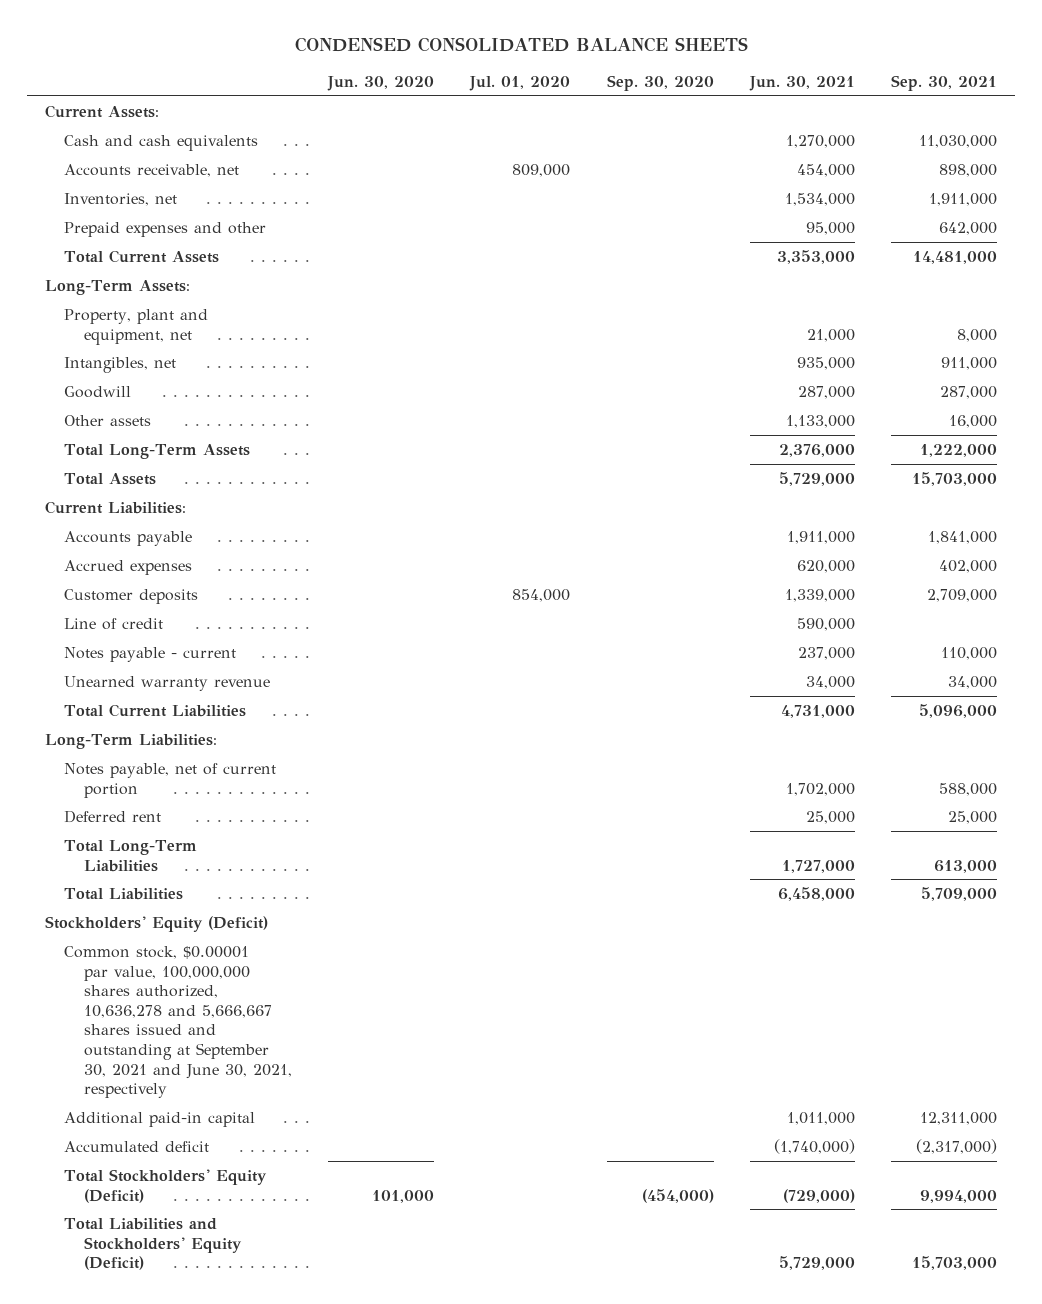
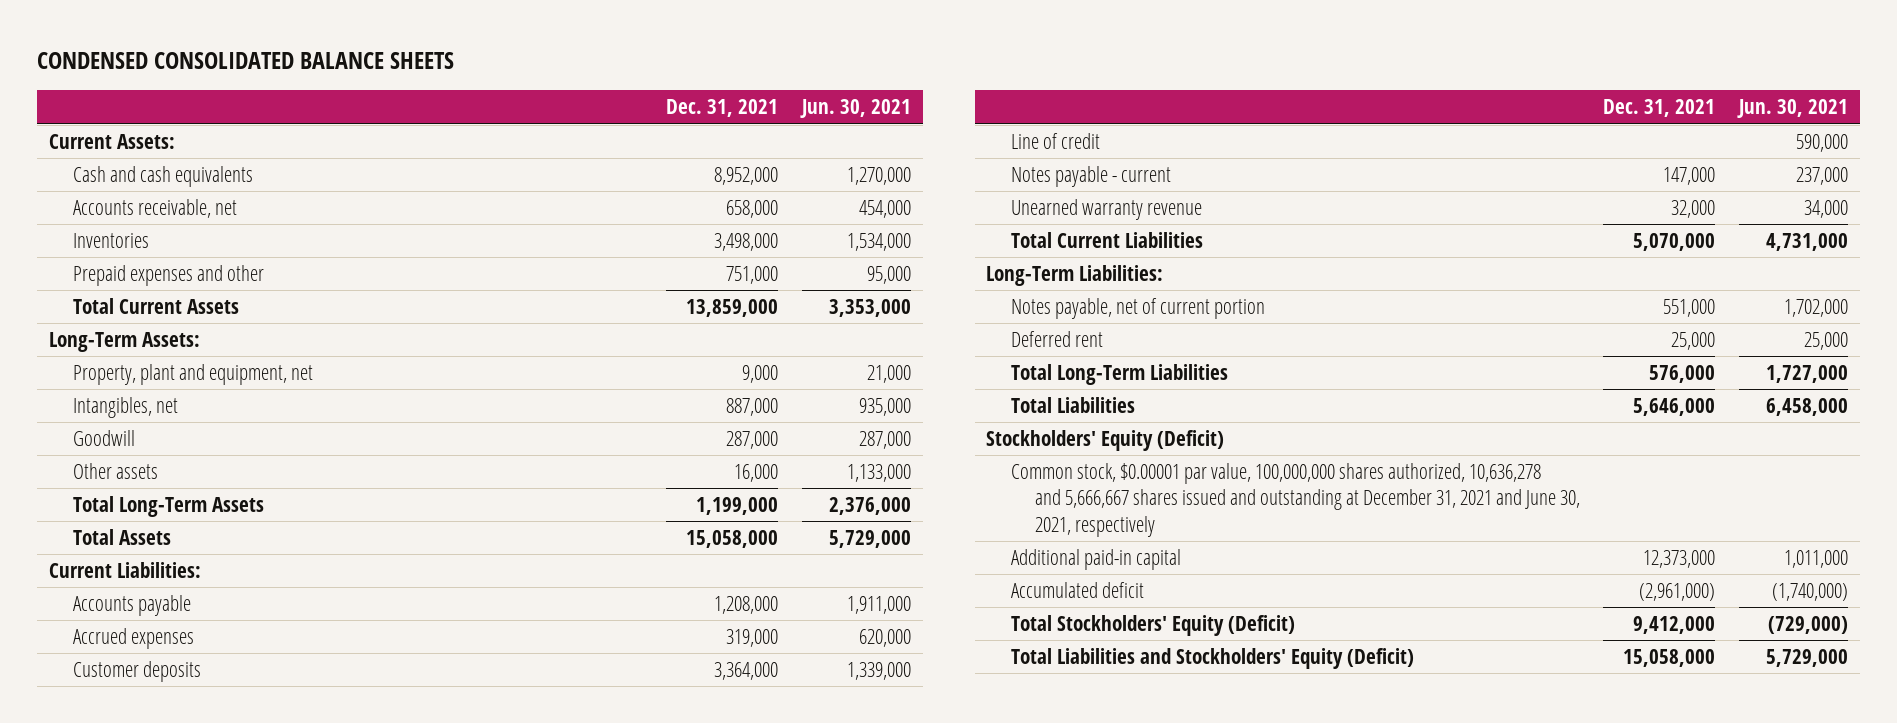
[327,75,435,91] Jun. 30, 2020 -> none
[469,75,571,91] Jul. 01, 2020 -> none
[606,74,714,91] Sep. 30, 2020 -> none
[890,74,997,91] Sep. 30, 2021 -> none
none -> [666,99,779,118] Dec. 31, 2021
[64,192,178,206] Inventories, net -> [73,233,150,249] Inventories
[64,945,293,1099] Common stock, $0.00001 par value, 100,000,000 shares authorized, 10,636,278 and 5,666,667 shares issued and outstanding at September 30, 2021 and June 30, 2021, respectively -> [1010,463,1580,537] Common stock, $0.00001 par value, 100,000,000 shares authorized, 10,636,278 and 5,666,667 shares issued and outstanding at December 31, 2021 and June 30, 2021, respectively

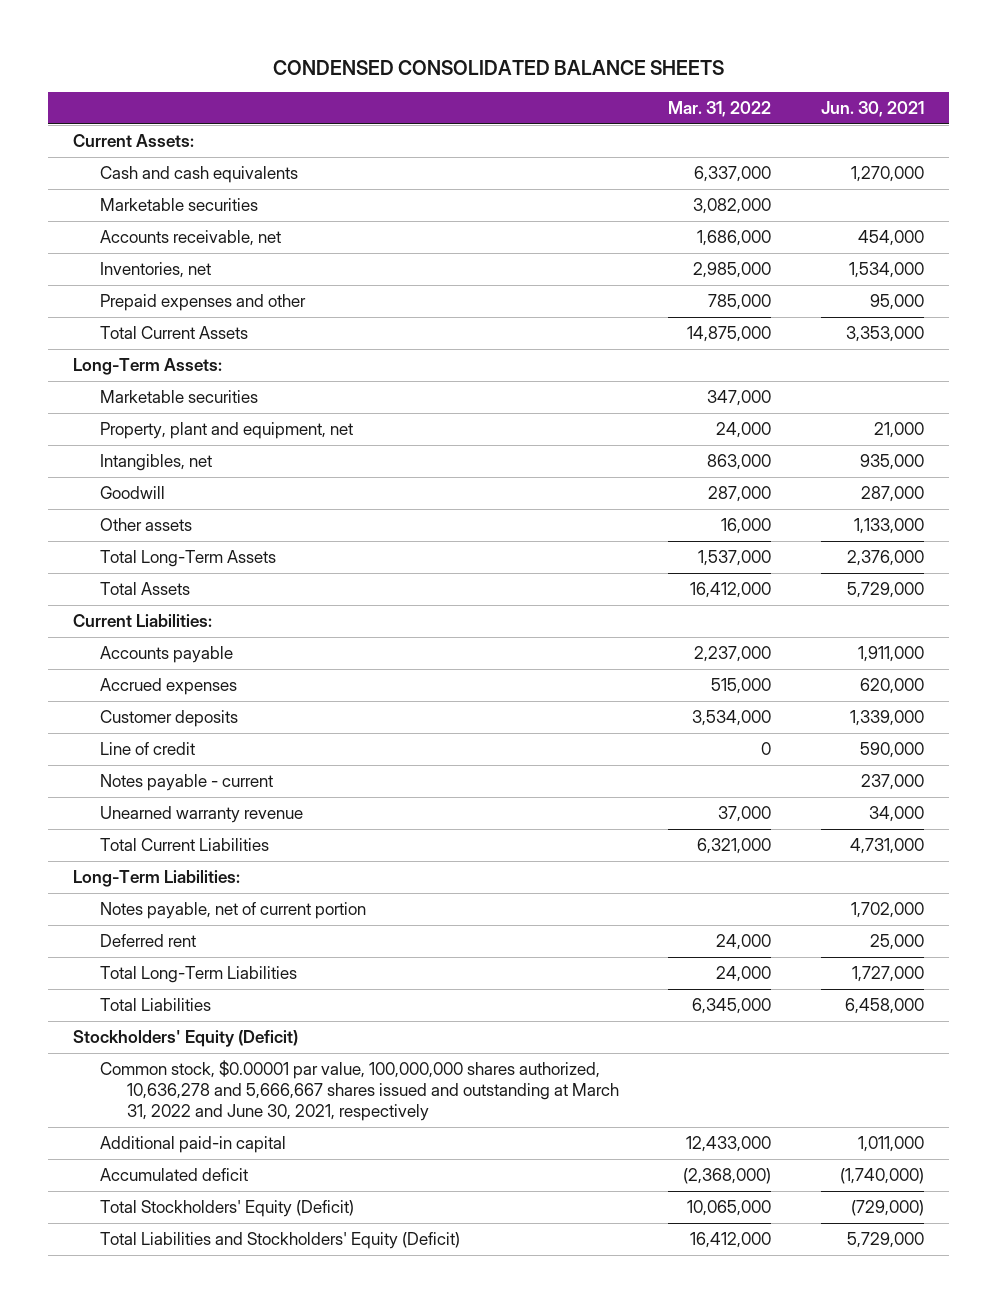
[666,99,779,118] Dec. 31, 2021 -> none
none -> [668,100,772,117] Mar. 31, 2022
none -> [99,198,258,212] Marketable securities
[73,233,150,249] Inventories -> [99,262,211,279] Inventories, net
none -> [99,390,258,404] Marketable securities
[1010,463,1580,537] Common stock, $0.00001 par value, 100,000,000 shares authorized, 10,636,278 and 5,666,667 shares issued and outstanding at December 31, 2021 and June 30, 2021, respectively -> [99,1060,619,1122] Common stock, $0.00001 par value, 100,000,000 shares authorized, 10,636,278 and 5,666,667 shares issued and outstanding at March 31, 2022 and June 30, 2021, respectively

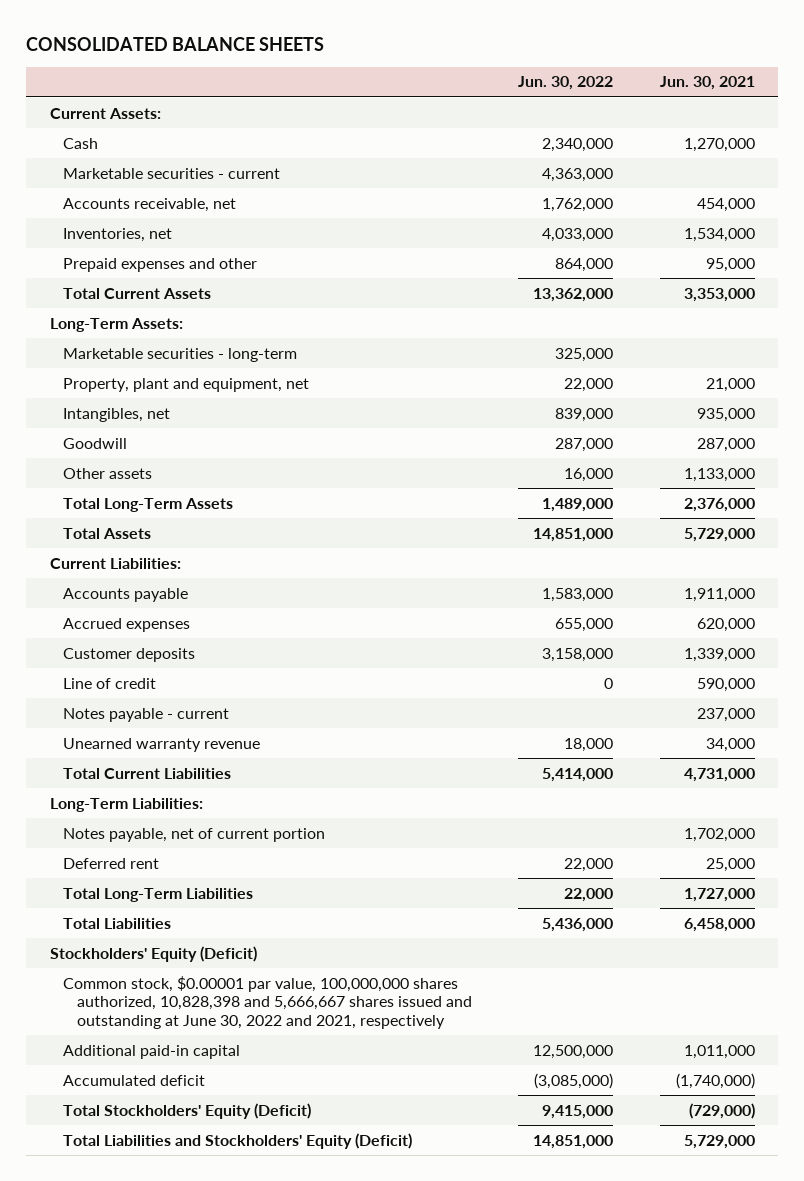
[272,59,724,75] CONDENSED CONSOLIDATED BALANCE SHEETS -> [26,36,325,51] CONSOLIDATED BALANCE SHEETS
[668,100,772,117] Mar. 31, 2022 -> none
none -> [518,76,614,91] Jun. 30, 2022
[99,166,298,184] Cash and cash equivalents -> [63,137,99,149] Cash
[99,198,258,212] Marketable securities -> [63,167,281,179] Marketable securities - current
[99,390,258,404] Marketable securities -> [63,347,298,362] Marketable securities - long-term
[99,1060,619,1122] Common stock, $0.00001 par value, 100,000,000 shares authorized, 10,636,278 and 5,666,667 shares issued and outstanding at March 31, 2022 and June 30, 2021, respectively -> [63,975,472,1029] Common stock, $0.00001 par value, 100,000,000 shares authorized, 10,828,398 and 5,666,667 shares issued and outstanding at June 30, 2022 and 2021, respectively

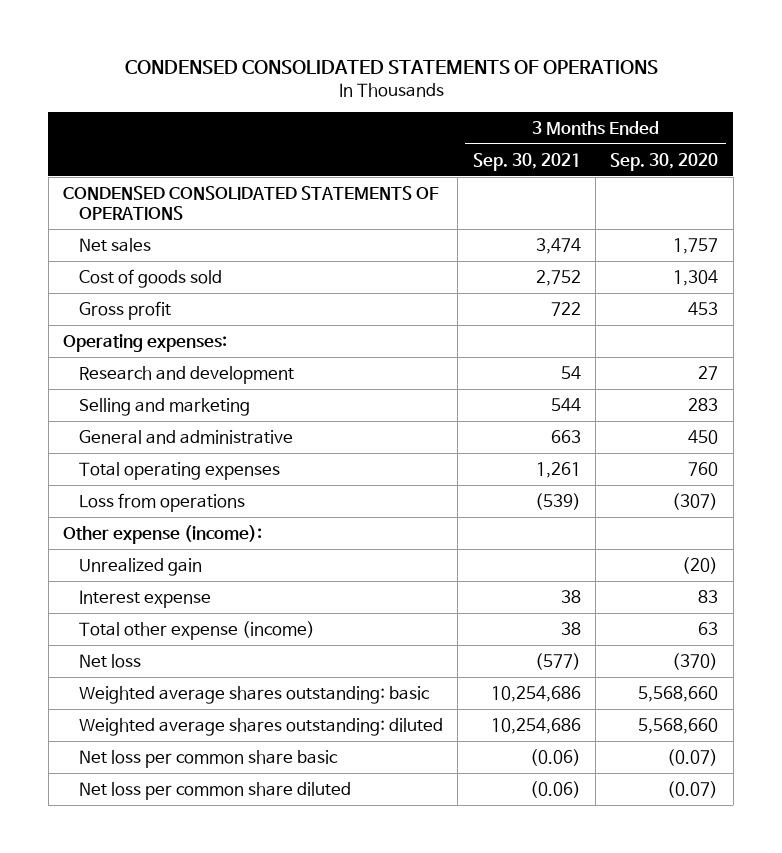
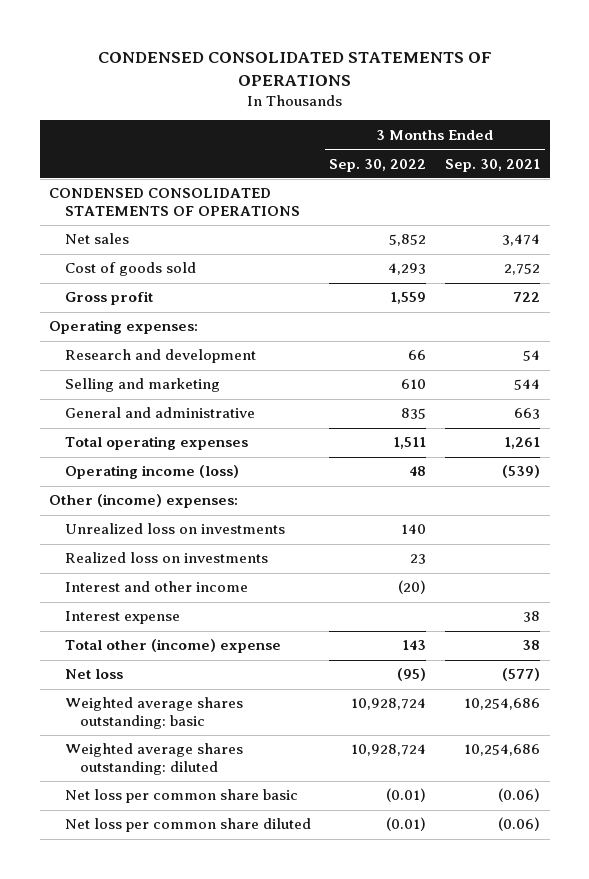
[610,152,719,171] Sep. 30, 2020 -> none
none -> [329,158,427,172] Sep. 30, 2022
[78,492,245,512] Loss from operations -> [64,465,239,480] Operating income (loss)
[63,524,263,544] Other expense (income): -> [49,494,239,509] Other (income) expenses:
[78,557,202,576] Unrealized gain -> [64,523,285,535] Unrealized loss on investments
none -> [64,552,268,564] Realized loss on investments
none -> [64,581,248,593] Interest and other income
[78,620,315,640] Total other expense (income) -> [64,639,281,654] Total other (income) expense

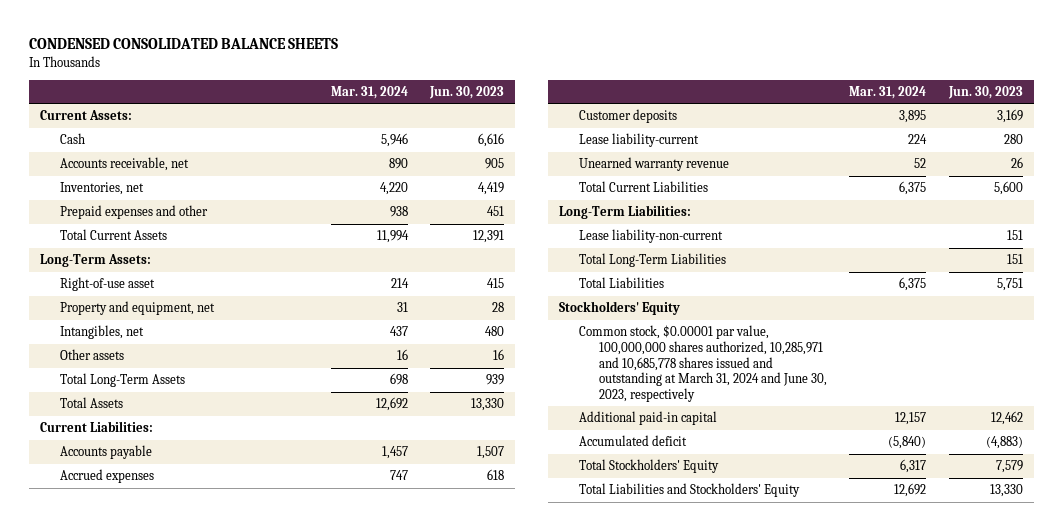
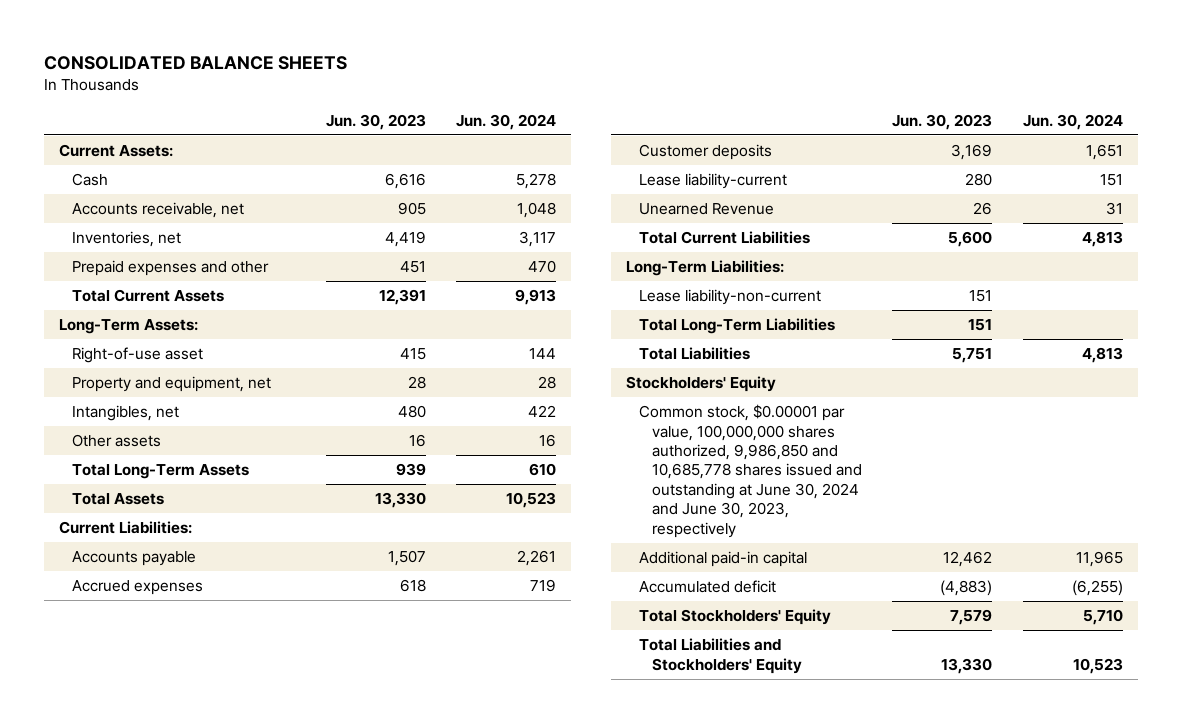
[28,37,338,49] CONDENSED CONSOLIDATED BALANCE SHEETS -> [44,55,348,70] CONSOLIDATED BALANCE SHEETS
[330,85,408,99] Mar. 31, 2024 -> none
none -> [456,113,557,130] Jun. 30, 2024
[578,157,729,172] Unearned warranty revenue -> [638,203,774,216] Unearned Revenue
[578,325,828,402] Common stock, $0.00001 par value, 100,000,000 shares authorized, 10,285,971 and 10,685,778 shares issued and outstanding at March 31, 2024 and June 30, 2023, respectively -> [638,404,862,538] Common stock, $0.00001 par value, 100,000,000 shares authorized, 9,986,850 and 10,685,778 shares issued and outstanding at June 30, 2024 and June 30, 2023, respectively

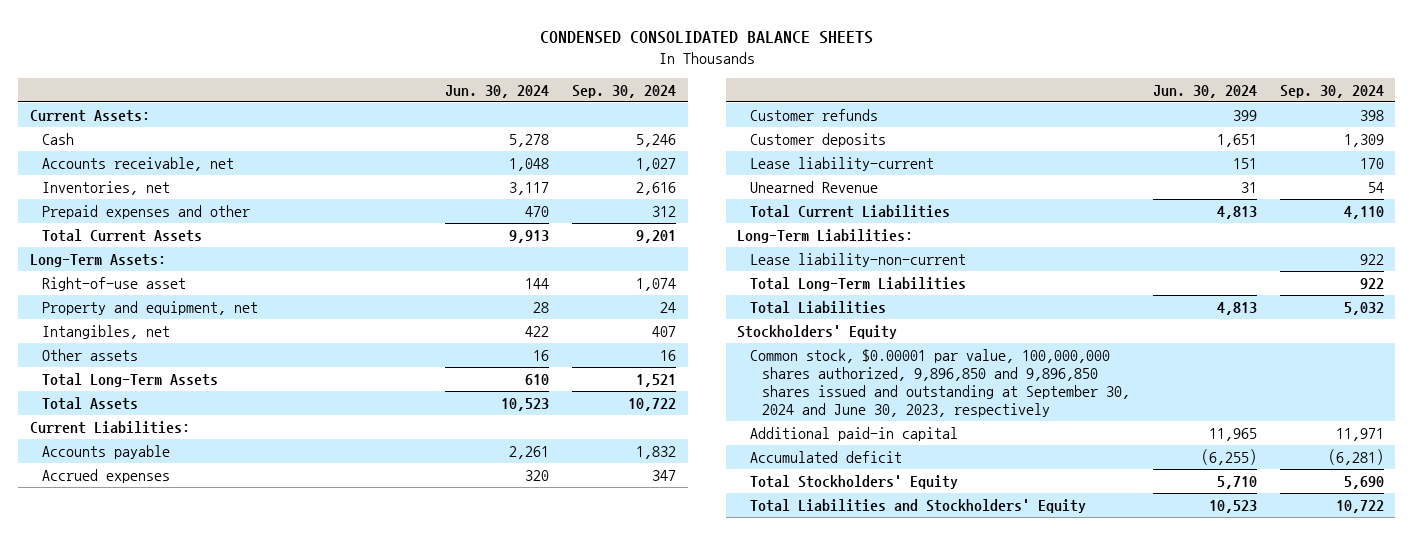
[44,55,348,70] CONSOLIDATED BALANCE SHEETS -> [539,30,873,44] CONDENSED CONSOLIDATED BALANCE SHEETS
[325,113,426,130] Jun. 30, 2023 -> none
none -> [572,84,677,98] Sep. 30, 2024
[530,579,557,593] 719 -> [525,469,550,481] 320
none -> [749,108,878,121] Customer refunds
[638,404,862,538] Common stock, $0.00001 par value, 100,000,000 shares authorized, 9,986,850 and 10,685,778 shares issued and outstanding at June 30, 2024 and June 30, 2023, respectively -> [749,348,1131,418] Common stock, $0.00001 par value, 100,000,000 shares authorized, 9,896,850 and 9,896,850 shares issued and outstanding at September 30, 2024 and June 30, 2023, respectively

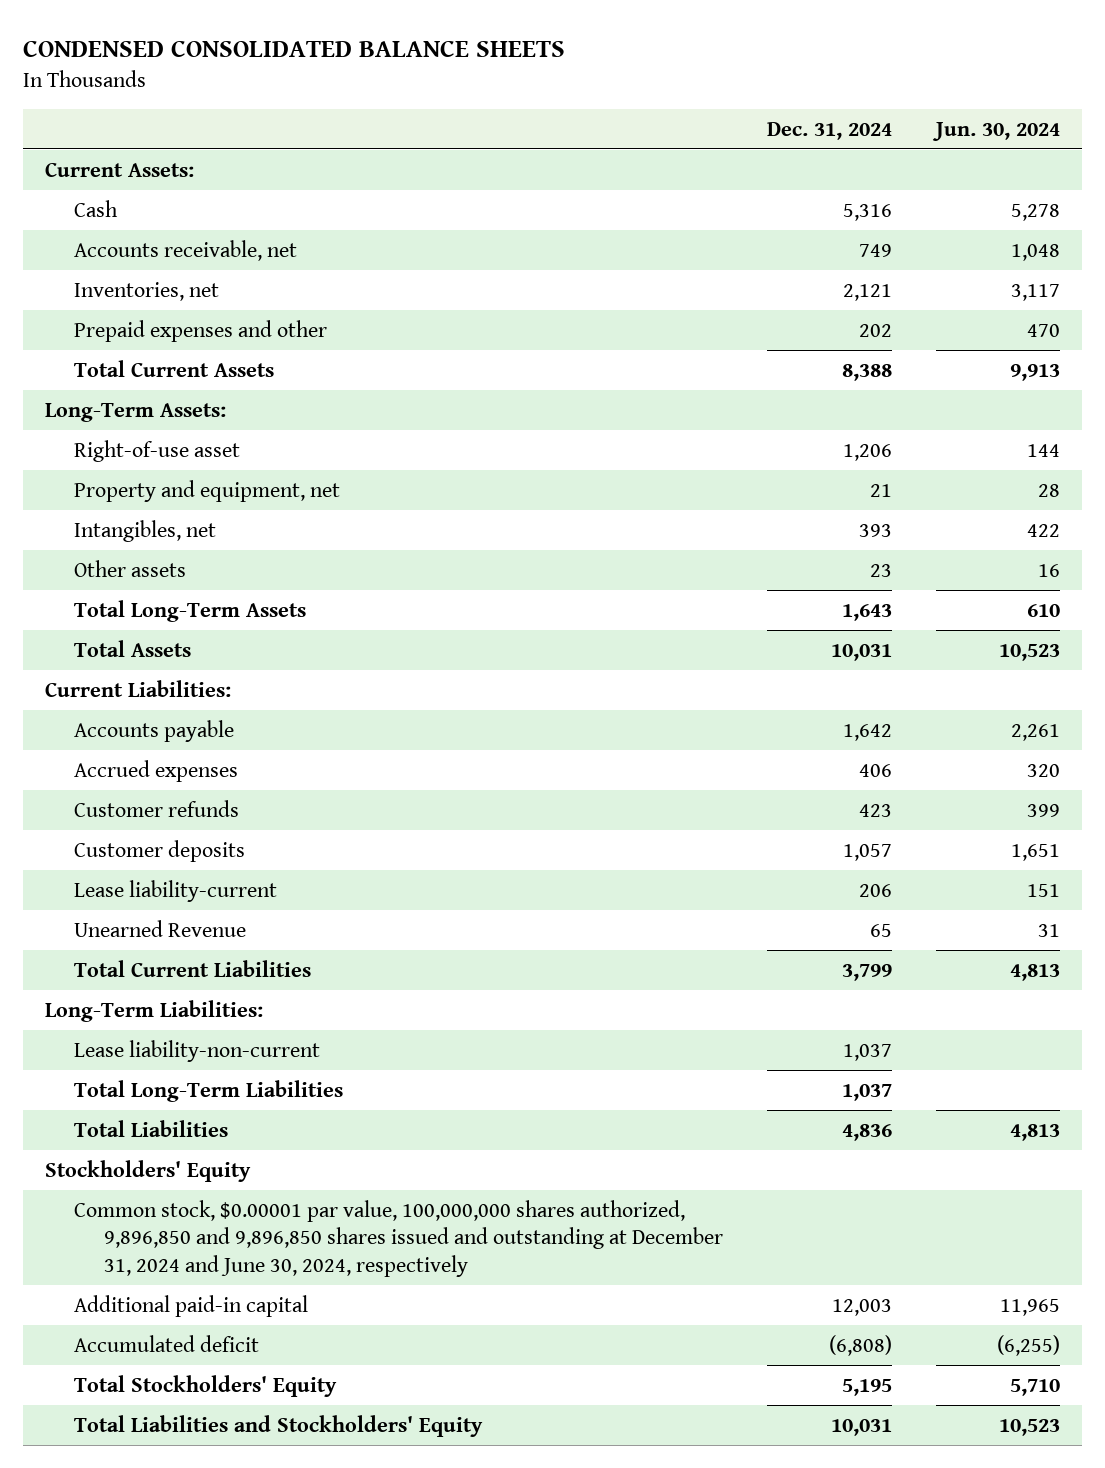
[572,84,677,98] Sep. 30, 2024 -> none
none -> [766,121,892,140] Dec. 31, 2024
[749,348,1131,418] Common stock, $0.00001 par value, 100,000,000 shares authorized, 9,896,850 and 9,896,850 shares issued and outstanding at September 30, 2024 and June 30, 2023, respectively -> [74,1199,723,1277] Common stock, $0.00001 par value, 100,000,000 shares authorized, 9,896,850 and 9,896,850 shares issued and outstanding at December 31, 2024 and June 30, 2024, respectively

